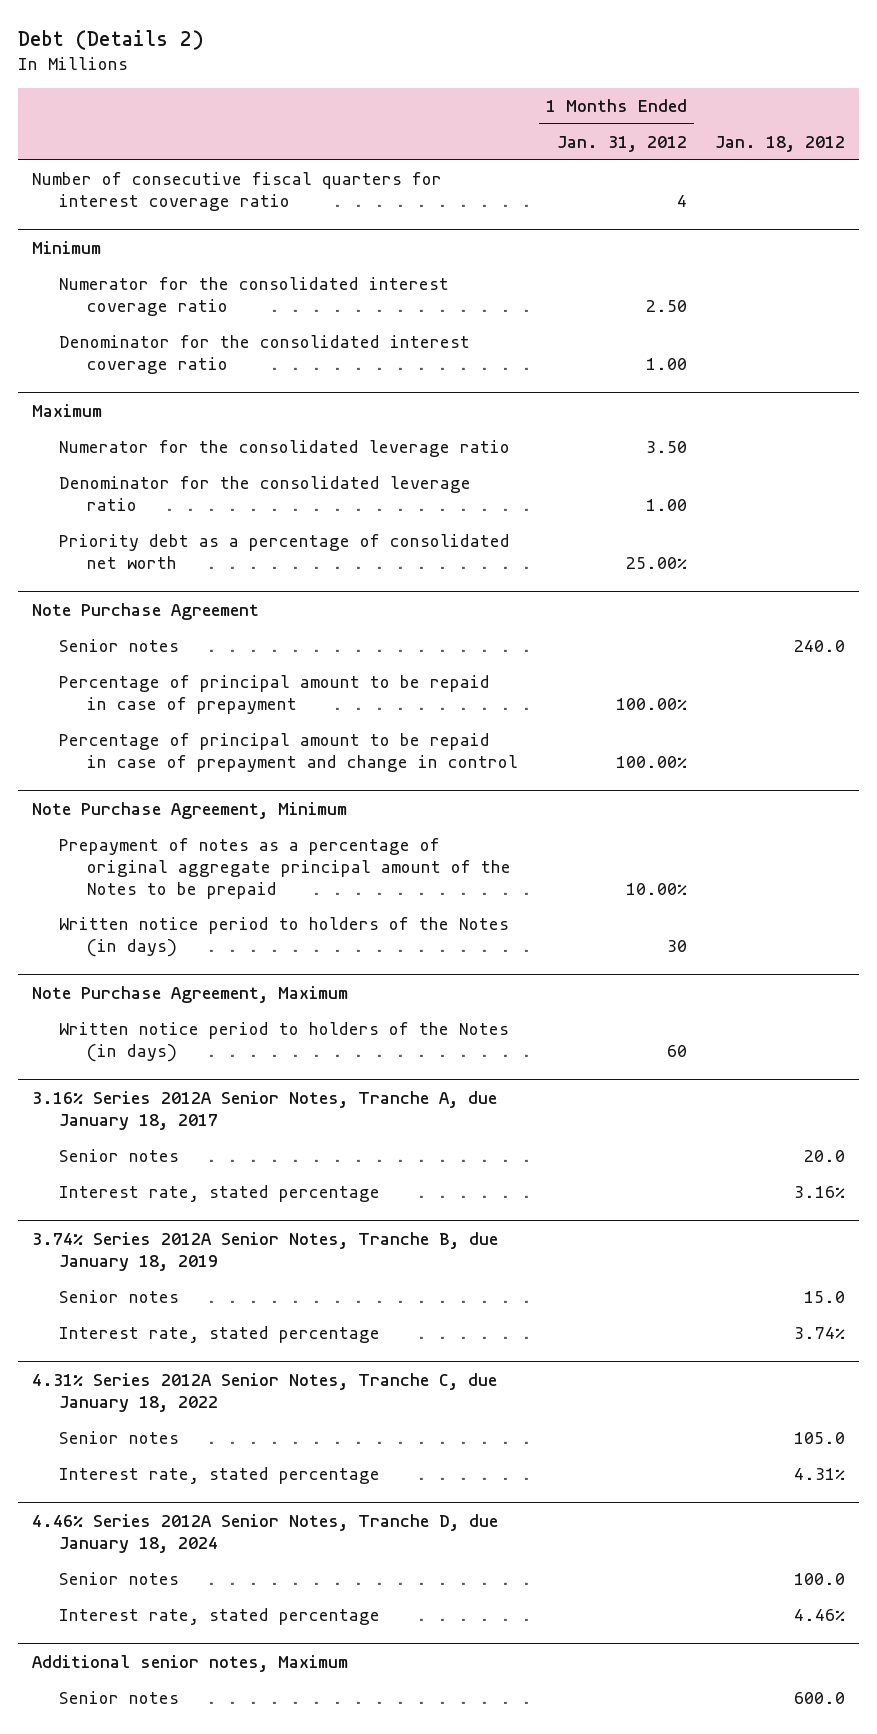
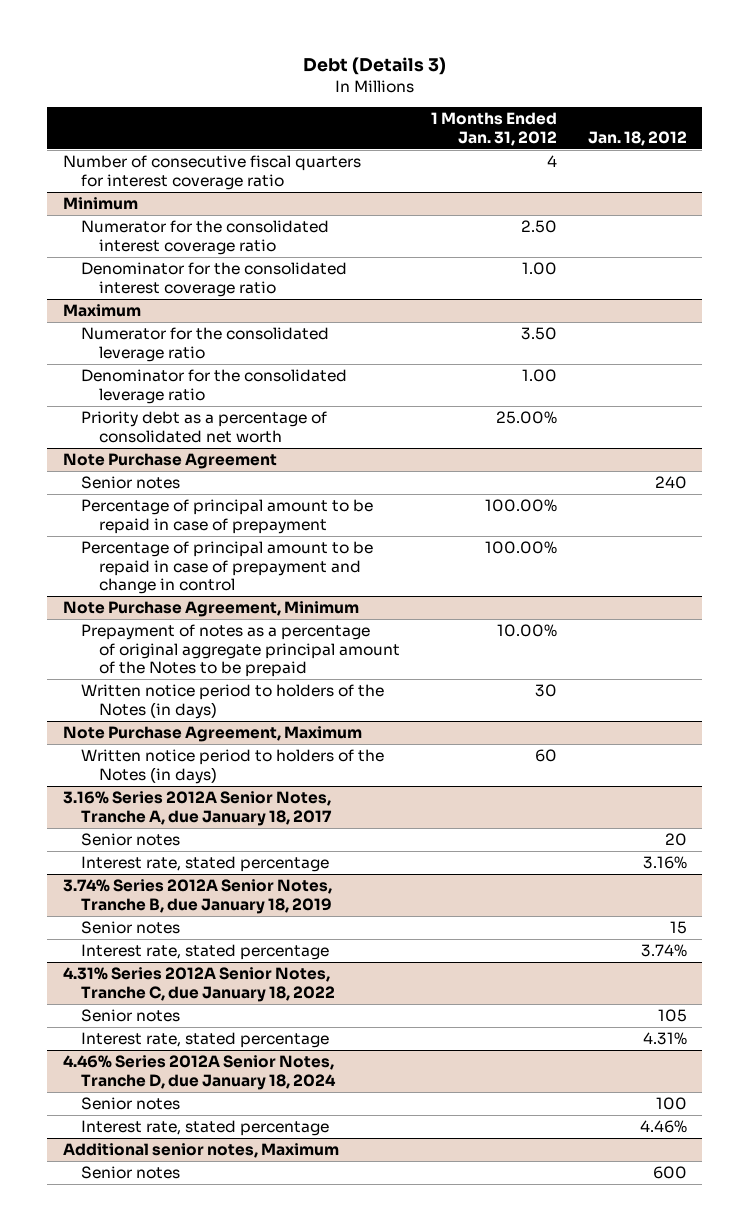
[17,29,204,50] Debt (Details 2) -> [302,57,446,76] Debt (Details 3)
[794,640,846,653] 240.0 -> [654,476,687,490] 240
[804,1150,846,1163] 20.0 -> [664,833,687,847] 20
[804,1291,846,1304] 15.0 -> [669,921,687,935] 15
[794,1432,846,1445] 105.0 -> [657,1009,687,1023] 105
[794,1573,846,1586] 100.0 -> [655,1097,687,1111] 100
[794,1692,846,1705] 600.0 -> [652,1166,687,1180] 600

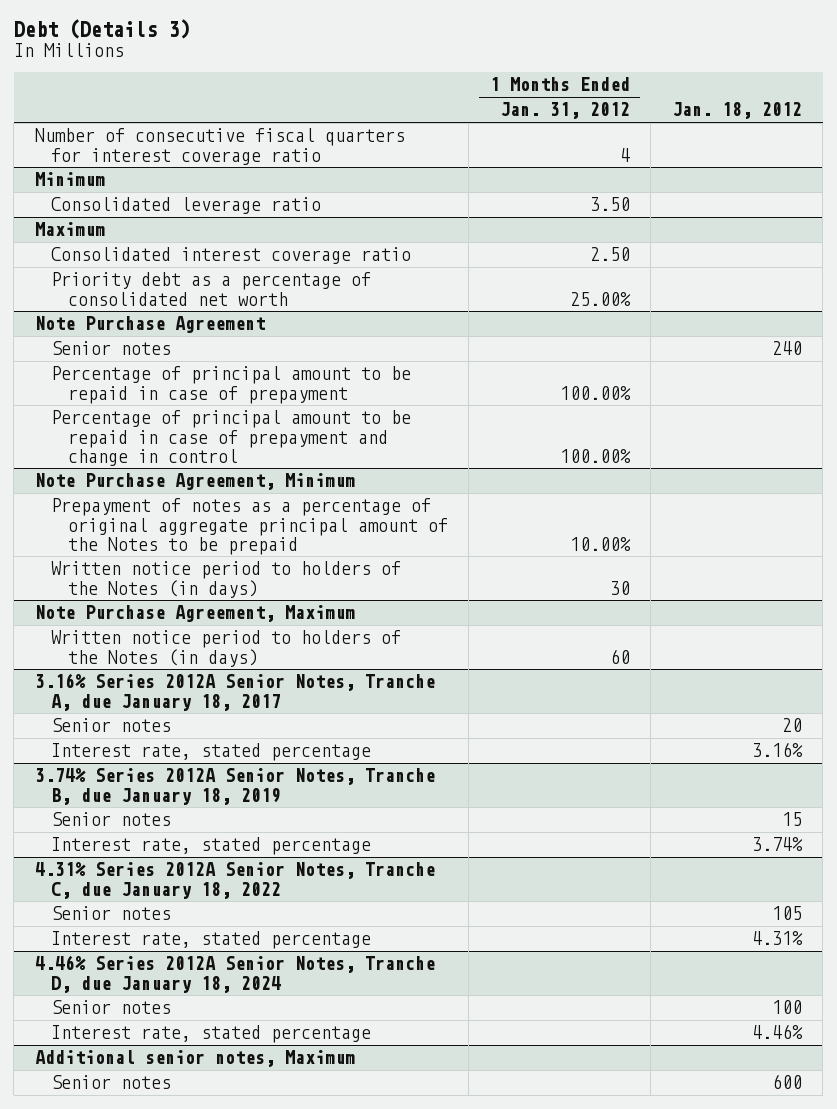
[80,220,329,255] Numerator for the consolidated interest coverage ratio -> none
[80,262,347,297] Denominator for the consolidated interest coverage ratio -> none
none -> [51,197,322,215] Consolidated leverage ratio
[80,327,329,362] Numerator for the consolidated leverage ratio -> none
[80,369,347,404] Denominator for the consolidated leverage ratio -> none
none -> [51,247,412,265] Consolidated interest coverage ratio

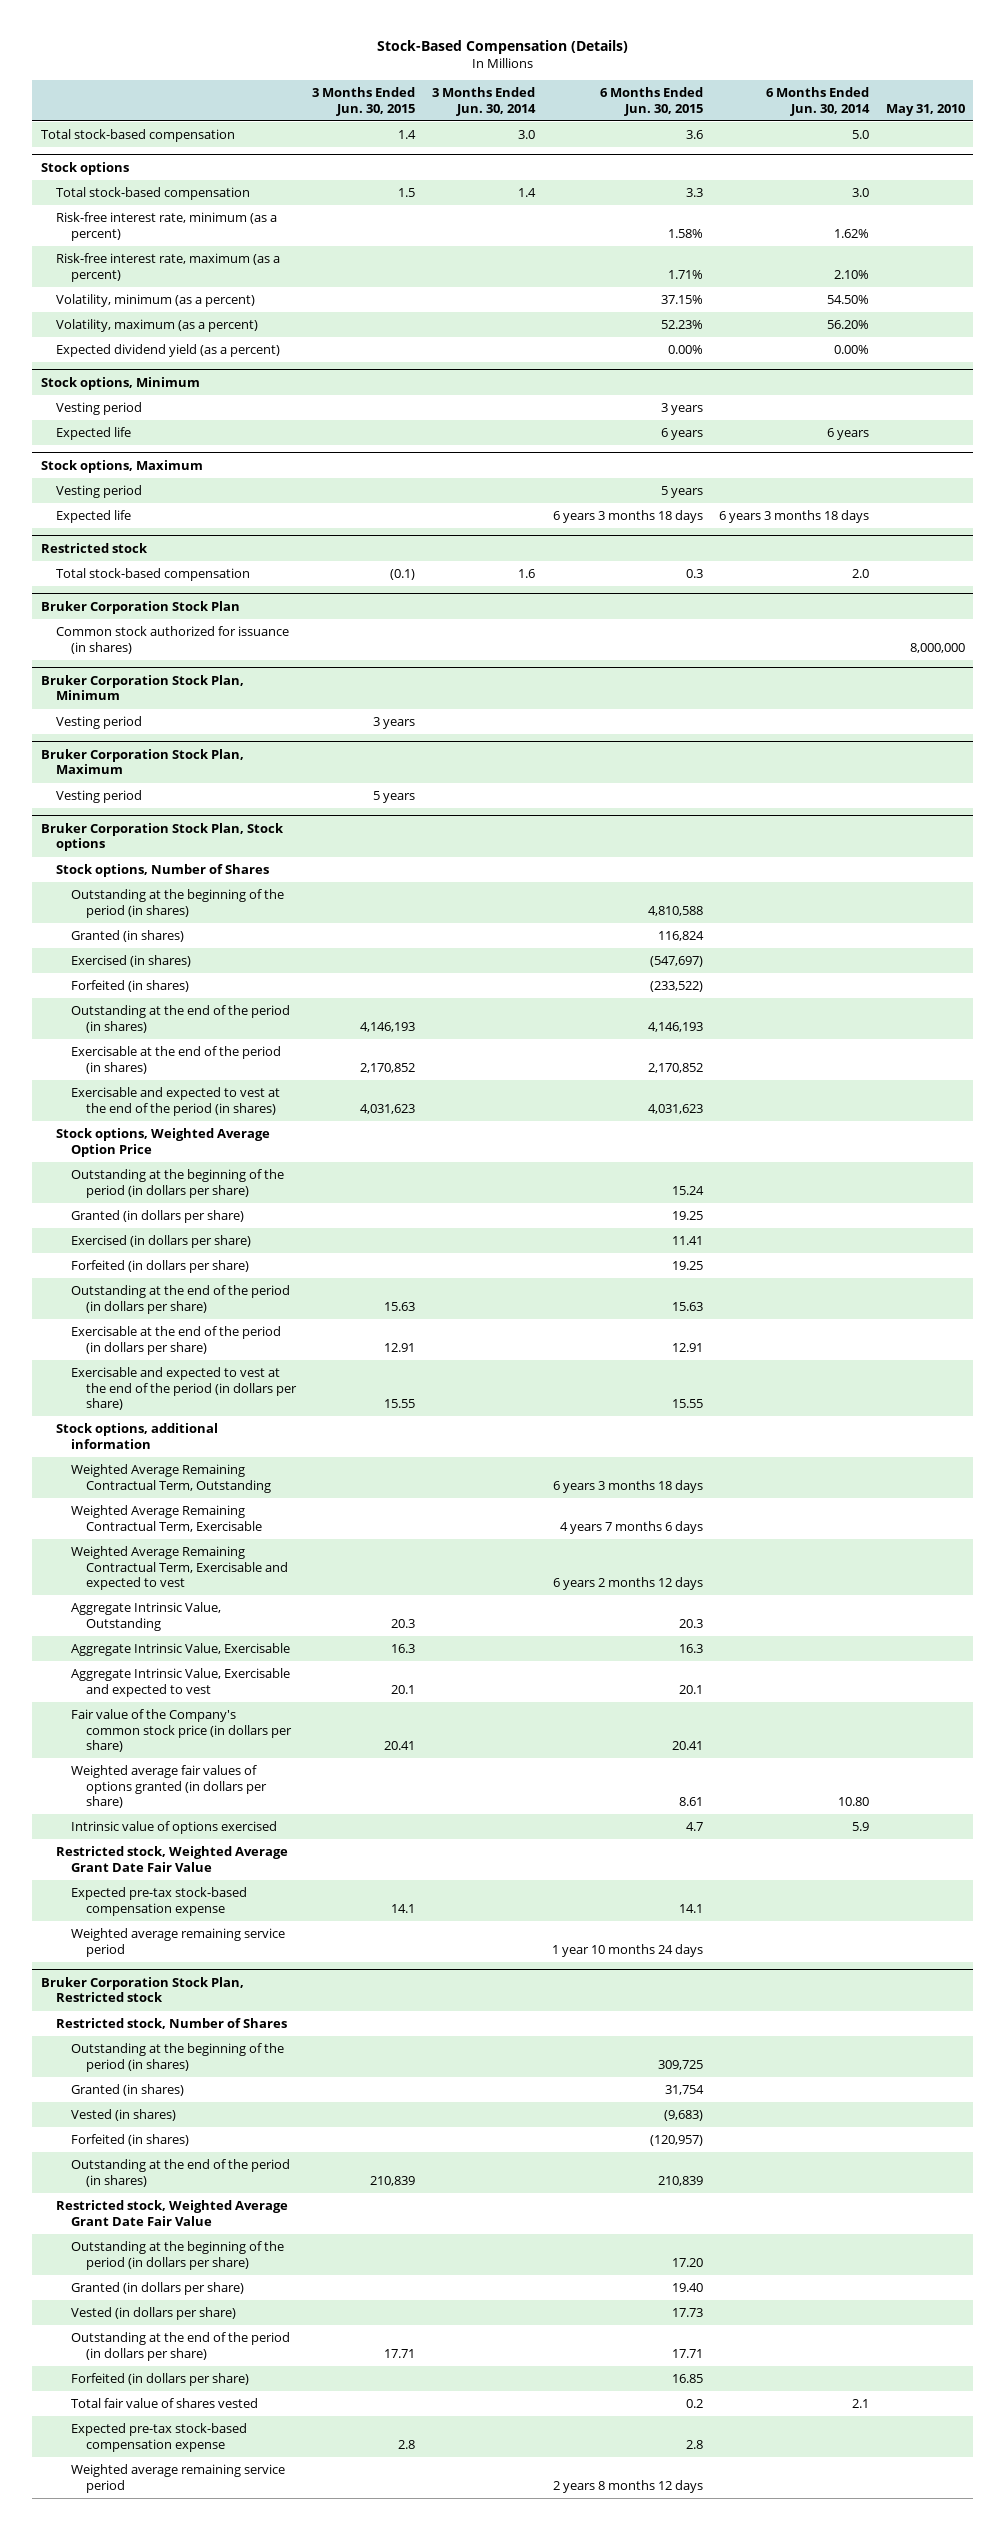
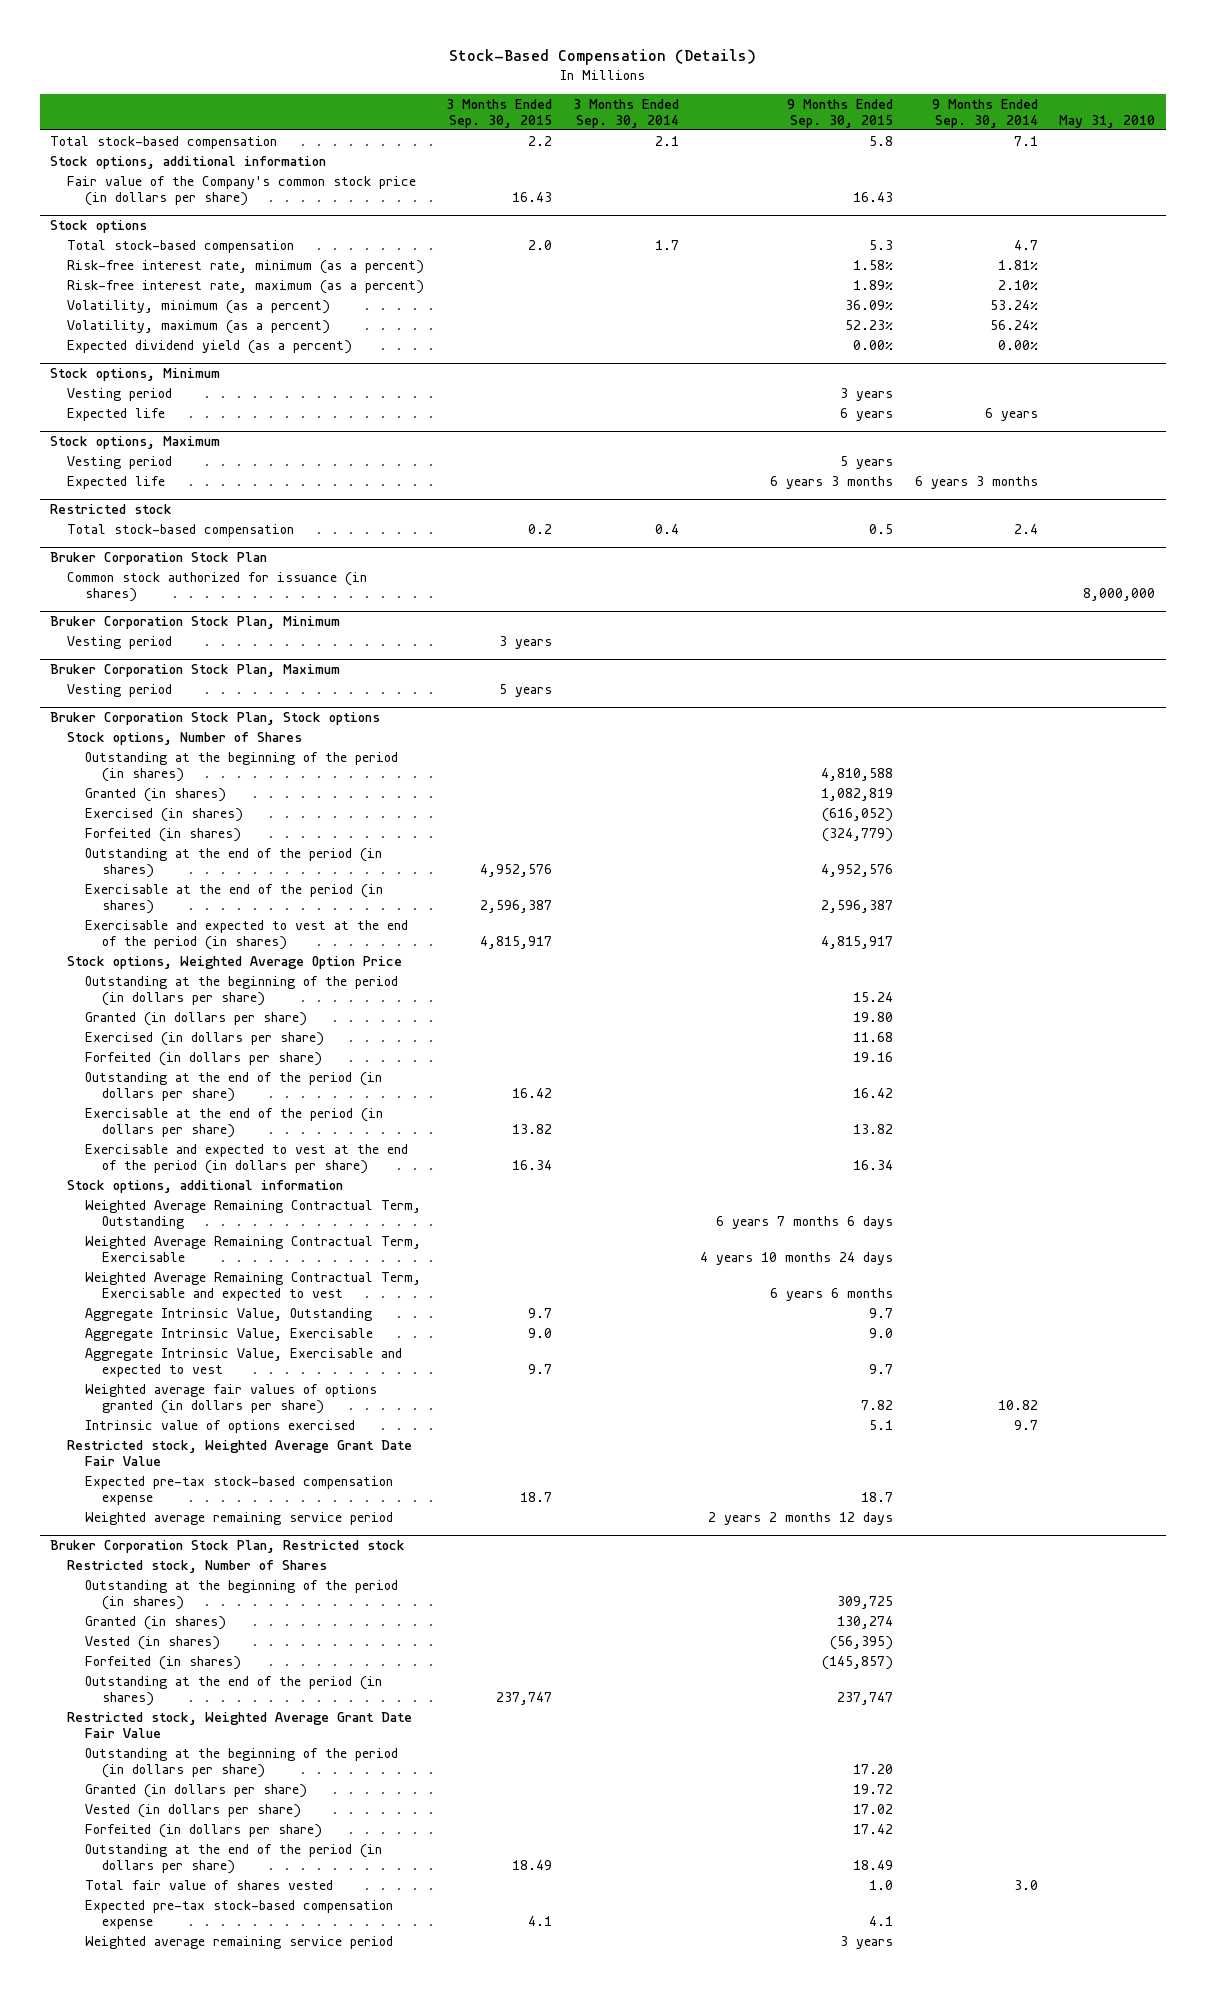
[312,87,416,116] 3 Months Ended Jun. 30, 2015 -> none
[431,87,536,116] 3 Months Ended Jun. 30, 2014 -> none
[599,87,703,116] 6 Months Ended Jun. 30, 2015 -> none
[766,87,871,116] 6 Months Ended Jun. 30, 2014 -> none
none -> [445,98,552,128] 3 Months Ended Sep. 30, 2015
none -> [573,98,680,128] 3 Months Ended Sep. 30, 2014
none -> [787,98,894,128] 9 Months Ended Sep. 30, 2015
none -> [931,98,1038,128] 9 Months Ended Sep. 30, 2014
none -> [50,155,327,169] Stock options, additional information
none -> [67,175,417,206] Fair value of the Company's common stock price (in dollars per share)
[70,1708,292,1753] Fair value of the Company's common stock price (in dollars per share) -> none
[70,2331,290,2361] Outstanding at the end of the period (in dollars per share) -> [84,1843,382,1874] Outstanding at the end of the period (in dollars per share)

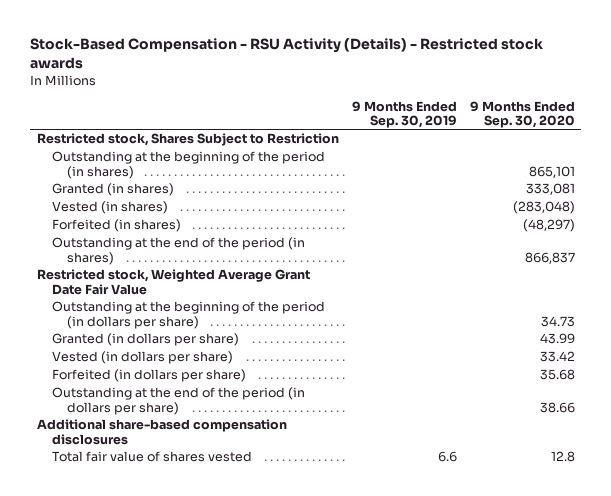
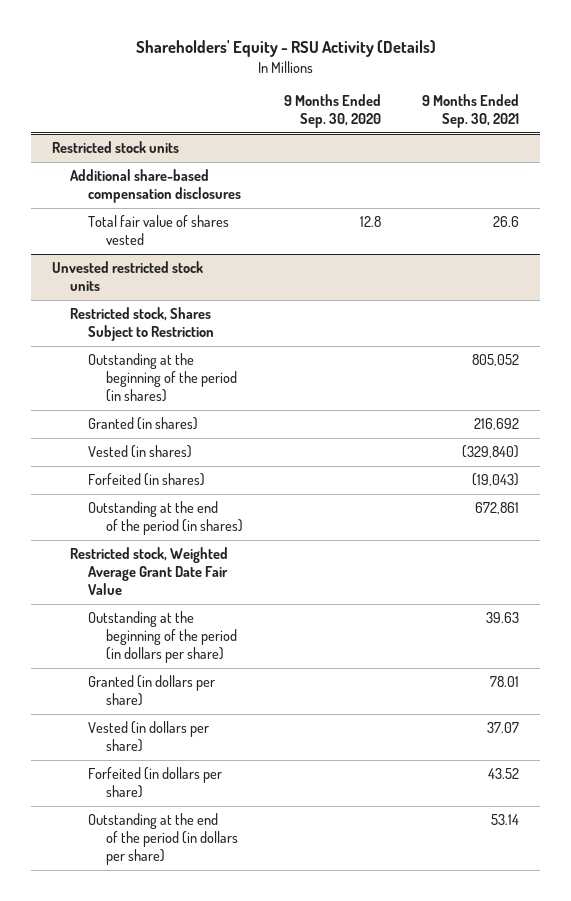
[30,38,544,70] Stock-Based Compensation - RSU Activity (Details) - Restricted stock awards -> [135,40,436,58] Shareholders' Equity - RSU Activity (Details)
[351,100,457,128] 9 Months Ended Sep. 30, 2019 -> none
none -> [422,94,520,129] 9 Months Ended Sep. 30, 2021
[36,133,339,147] Restricted stock, Shares Subject to Restriction -> none
[51,151,325,179] Outstanding at the beginning of the period (in shares) -> none
[51,183,174,197] Granted (in shares) -> none
[51,201,168,215] Vested (in shares) -> none
[51,219,181,233] Forfeited (in shares) -> none
[51,237,305,265] Outstanding at the end of the period (in shares) -> none
[36,269,310,295] Restricted stock, Weighted Average Grant Date Fair Value -> none
[51,301,325,329] Outstanding at the beginning of the period (in dollars per share) -> none
[51,333,239,347] Granted (in dollars per share) -> none
[51,351,233,365] Vested (in dollars per share) -> none
[51,369,246,383] Forfeited (in dollars per share) -> none
[51,387,305,415] Outstanding at the end of the period (in dollars per share) -> none
none -> [51,141,179,154] Restricted stock units
none -> [51,261,203,292] Unvested restricted stock units
none -> [69,307,214,342] Restricted stock, Shares Subject to Restriction
none -> [87,353,237,403] Outstanding at the beginning of the period (in shares)
none -> [87,417,198,431] Granted (in shares)
none -> [87,445,192,459] Vested (in shares)
none -> [87,473,205,487] Forfeited (in shares)
none -> [87,501,243,536] Outstanding at the end of the period (in shares)
none -> [69,547,228,596] Restricted stock, Weighted Average Grant Date Fair Value
none -> [87,611,237,664] Outstanding at the beginning of the period (in dollars per share)
none -> [87,675,215,707] Granted (in dollars per share)
none -> [87,721,209,753] Vested (in dollars per share)
none -> [87,767,222,799] Forfeited (in dollars per share)
none -> [87,813,238,866] Outstanding at the end of the period (in dollars per share)

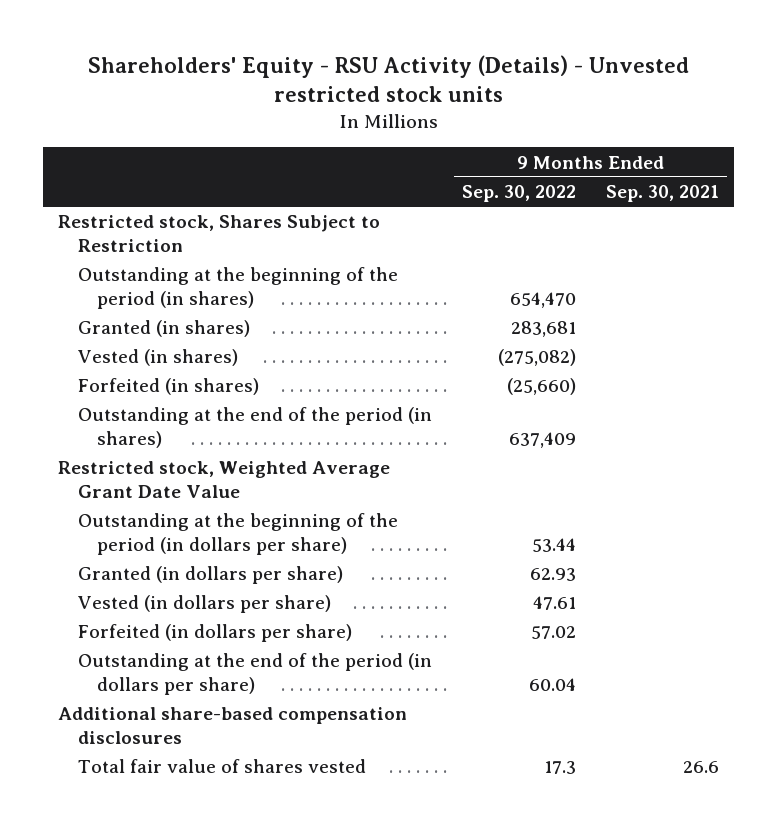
[135,40,436,58] Shareholders' Equity - RSU Activity (Details) -> [87,54,689,103] Shareholders' Equity - RSU Activity (Details) - Unvested restricted stock units
[284,94,382,129] 9 Months Ended Sep. 30, 2020 -> none
none -> [461,185,576,203] Sep. 30, 2022
[51,141,179,154] Restricted stock units -> none
none -> [57,215,380,253] Restricted stock, Shares Subject to Restriction
none -> [77,267,398,310] Outstanding at the beginning of the period (in shares)
none -> [77,320,250,338] Granted (in shares)
none -> [77,349,238,367] Vested (in shares)
none -> [77,378,259,396] Forfeited (in shares)
none -> [77,407,432,449] Outstanding at the end of the period (in shares)
none -> [57,461,390,499] Restricted stock, Weighted Average Grant Date Value
none -> [77,513,398,556] Outstanding at the beginning of the period (in dollars per share)
none -> [77,566,343,585] Granted (in dollars per share)
none -> [77,595,331,614] Vested (in dollars per share)
none -> [77,624,352,643] Forfeited (in dollars per share)
none -> [77,653,432,696] Outstanding at the end of the period (in dollars per share)
[51,261,203,292] Unvested restricted stock units -> none
[69,307,214,342] Restricted stock, Shares Subject to Restriction -> none
[87,353,237,403] Outstanding at the beginning of the period (in shares) -> none
[87,417,198,431] Granted (in shares) -> none
[87,445,192,459] Vested (in shares) -> none
[87,473,205,487] Forfeited (in shares) -> none
[87,501,243,536] Outstanding at the end of the period (in shares) -> none
[69,547,228,596] Restricted stock, Weighted Average Grant Date Fair Value -> none
[87,611,237,664] Outstanding at the beginning of the period (in dollars per share) -> none
[87,675,215,707] Granted (in dollars per share) -> none
[87,721,209,753] Vested (in dollars per share) -> none
[87,767,222,799] Forfeited (in dollars per share) -> none
[87,813,238,866] Outstanding at the end of the period (in dollars per share) -> none

